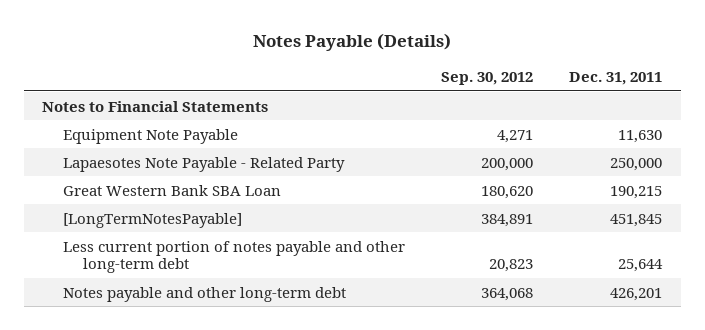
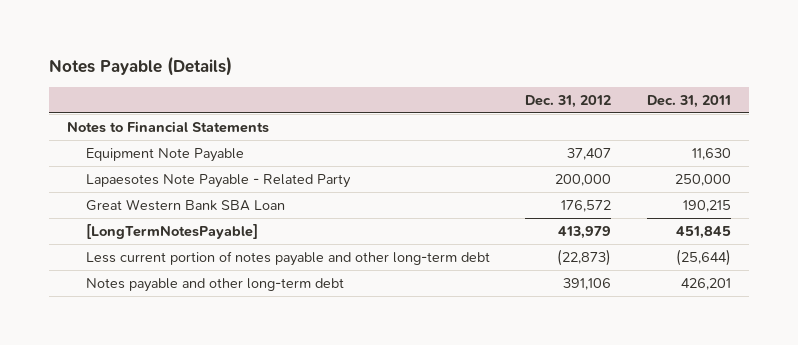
[441,71,534,85] Sep. 30, 2012 -> none
none -> [525,94,612,108] Dec. 31, 2012
[618,259,664,273] 25,644 -> [675,249,731,267] (25,644)

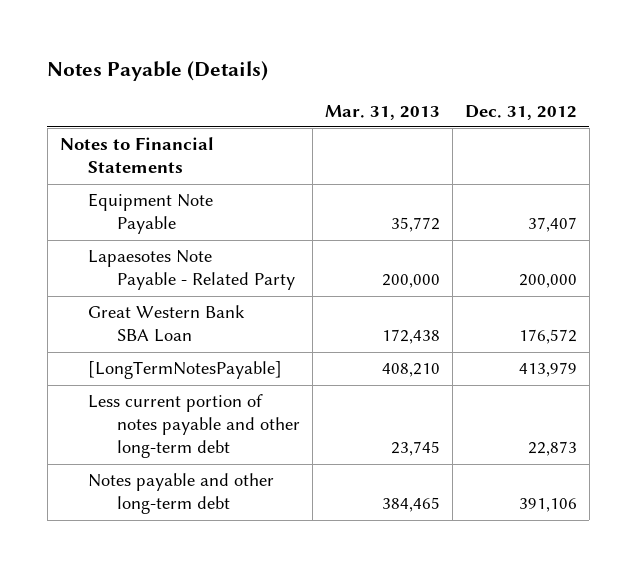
[646,94,731,108] Dec. 31, 2011 -> none
none -> [324,104,440,120] Mar. 31, 2013
[557,249,612,267] (22,873) -> [527,441,577,457] 22,873

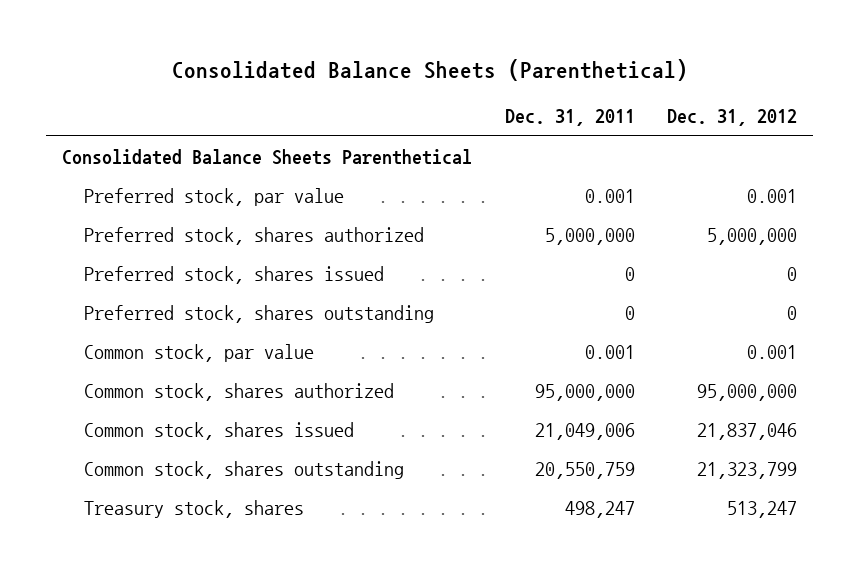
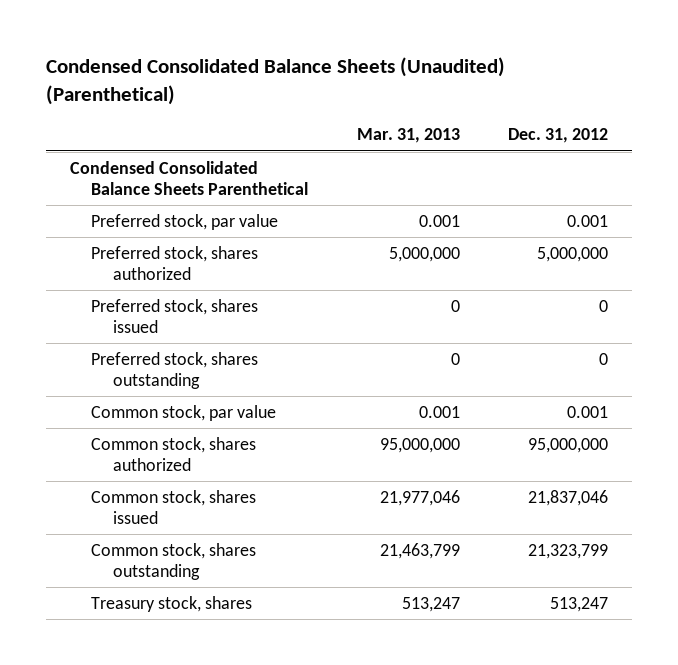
[171,58,688,81] Consolidated Balance Sheets (Parenthetical) -> [45,57,505,105] Condensed Consolidated Balance Sheets (Unaudited) (Parenthetical)
[504,109,635,127] Dec. 31, 2011 -> none
none -> [356,128,460,144] Mar. 31, 2013
[62,149,473,166] Consolidated Balance Sheets Parenthetical -> [70,160,309,195] Condensed Consolidated Balance Sheets Parenthetical

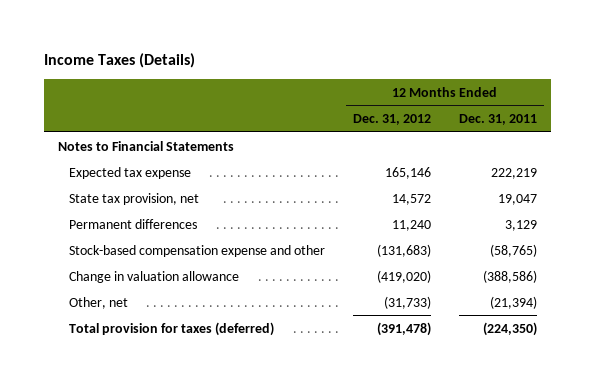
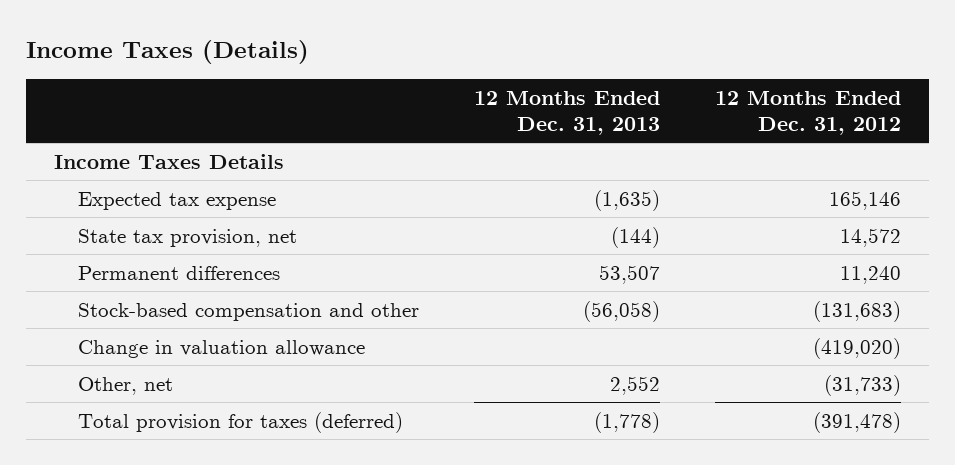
[458,114,537,126] Dec. 31, 2011 -> none
none -> [474,90,661,135] 12 Months Ended Dec. 31, 2013
[58,140,235,151] Notes to Financial Statements -> none
none -> [53,153,284,169] Income Taxes Details
[69,244,326,257] Stock-based compensation expense and other -> [77,302,419,321] Stock-based compensation and other

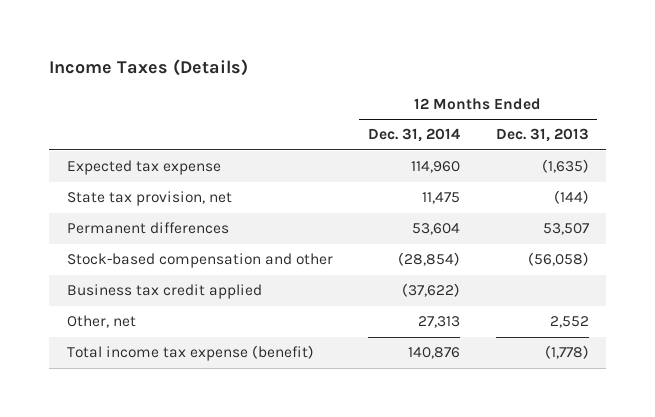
[715,90,902,135] 12 Months Ended Dec. 31, 2012 -> none
none -> [368,128,461,143] Dec. 31, 2014
[53,153,284,169] Income Taxes Details -> none
[77,339,365,358] Change in valuation allowance -> none
none -> [66,284,262,300] Business tax credit applied
[77,411,403,433] Total provision for taxes (deferred) -> [66,345,314,362] Total income tax expense (benefit)

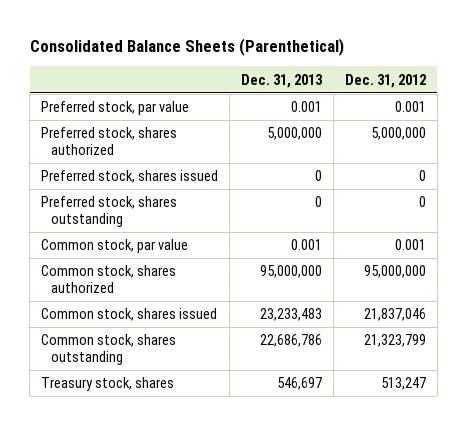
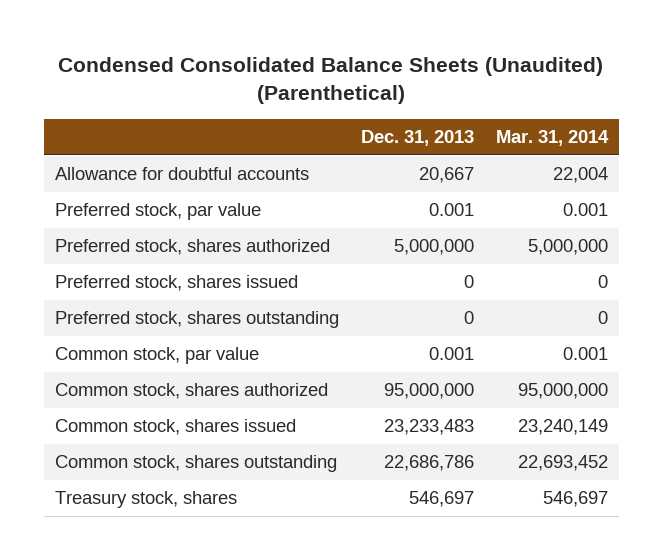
[29,37,344,56] Consolidated Balance Sheets (Parenthetical) -> [58,56,604,105] Condensed Consolidated Balance Sheets (Unaudited) (Parenthetical)
[344,73,426,88] Dec. 31, 2012 -> none
none -> [495,130,609,147] Mar. 31, 2014
none -> [54,167,309,181] Allowance for doubtful accounts

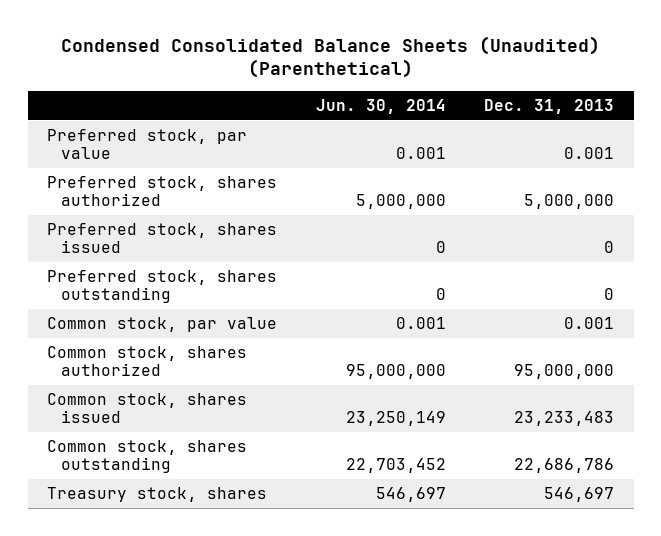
[495,130,609,147] Mar. 31, 2014 -> none
none -> [315,98,446,114] Jun. 30, 2014
[54,167,309,181] Allowance for doubtful accounts -> none

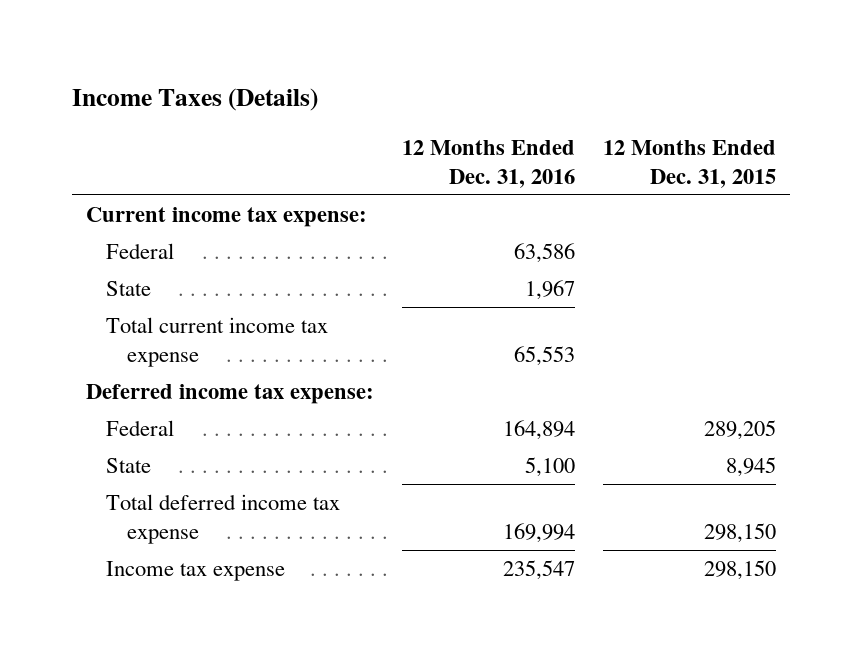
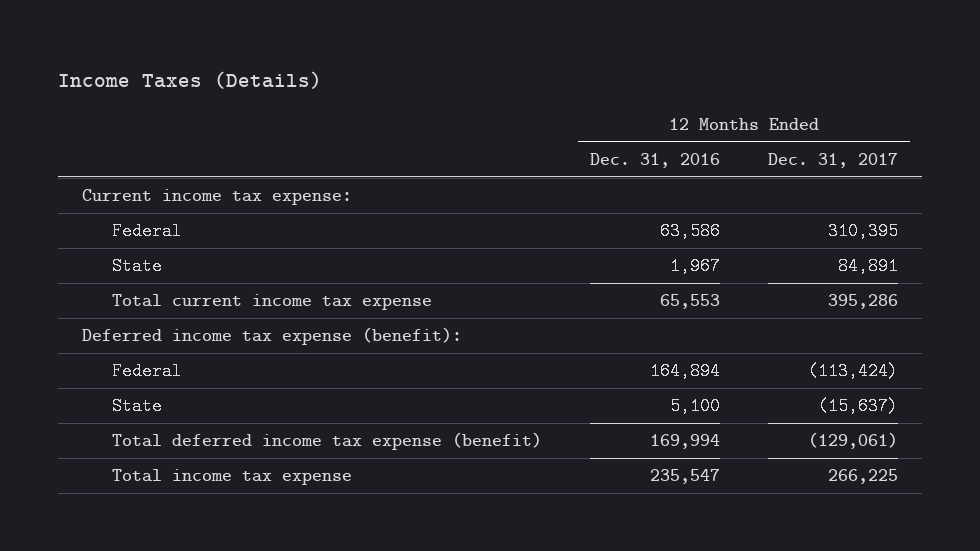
[603,139,777,188] 12 Months Ended Dec. 31, 2015 -> none
none -> [768,153,899,169] Dec. 31, 2017
[85,384,374,405] Deferred income tax expense: -> [81,327,462,346] Deferred income tax expense (benefit):
[106,494,341,544] Total deferred income tax expense -> [111,432,542,451] Total deferred income tax expense (benefit)
[106,561,286,582] Income tax expense -> [111,469,352,486] Total income tax expense

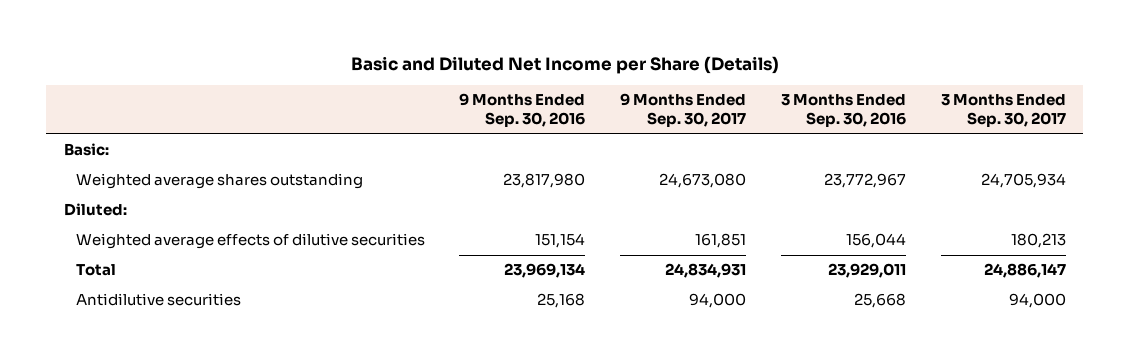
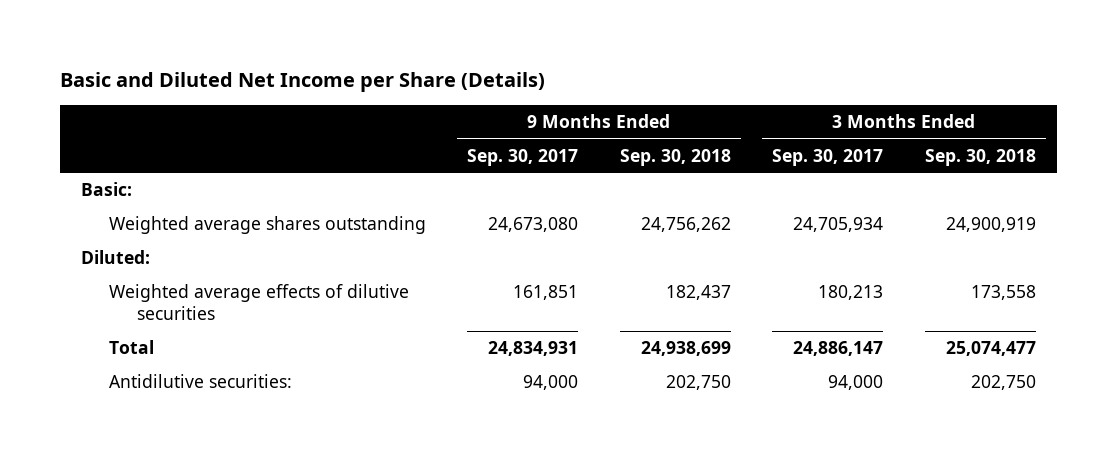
[459,93,586,128] 9 Months Ended Sep. 30, 2016 -> none
[781,94,907,128] 3 Months Ended Sep. 30, 2016 -> none
none -> [619,148,731,166] Sep. 30, 2018
none -> [925,148,1037,166] Sep. 30, 2018
[75,293,241,307] Antidilutive securities -> [108,374,292,389] Antidilutive securities:

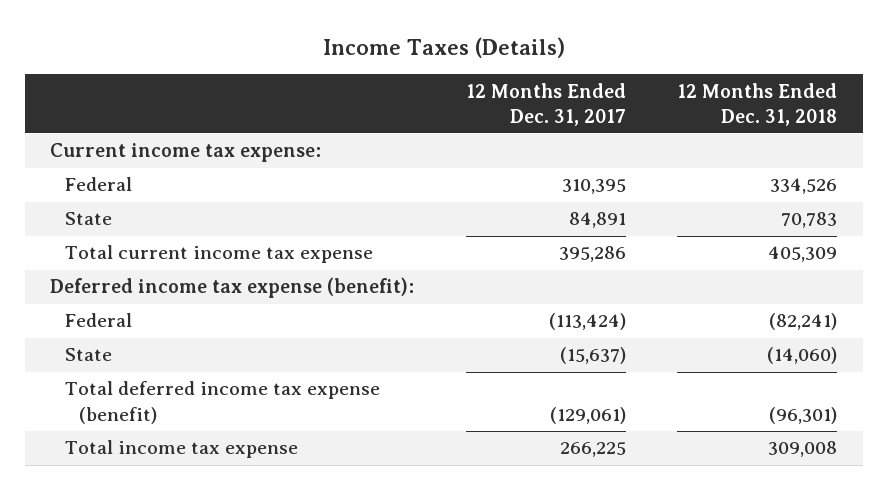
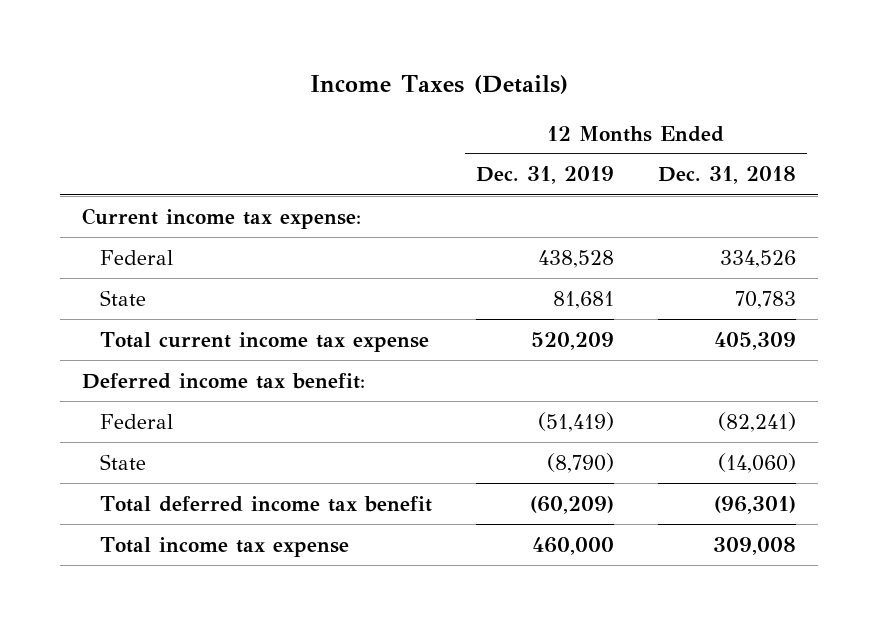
[465,82,626,126] 12 Months Ended Dec. 31, 2017 -> none
none -> [476,166,615,185] Dec. 31, 2019
[50,277,415,299] Deferred income tax expense (benefit): -> [81,372,365,389] Deferred income tax benefit:
[64,381,380,424] Total deferred income tax expense (benefit) -> [100,495,433,512] Total deferred income tax benefit

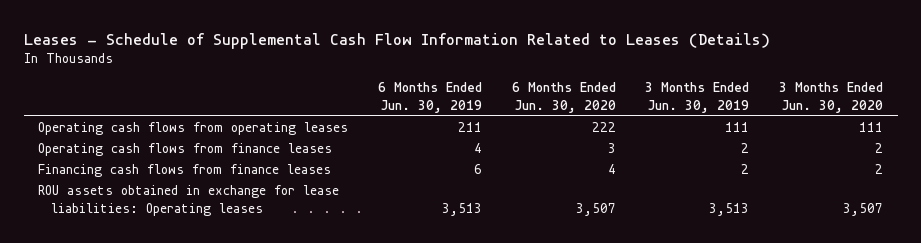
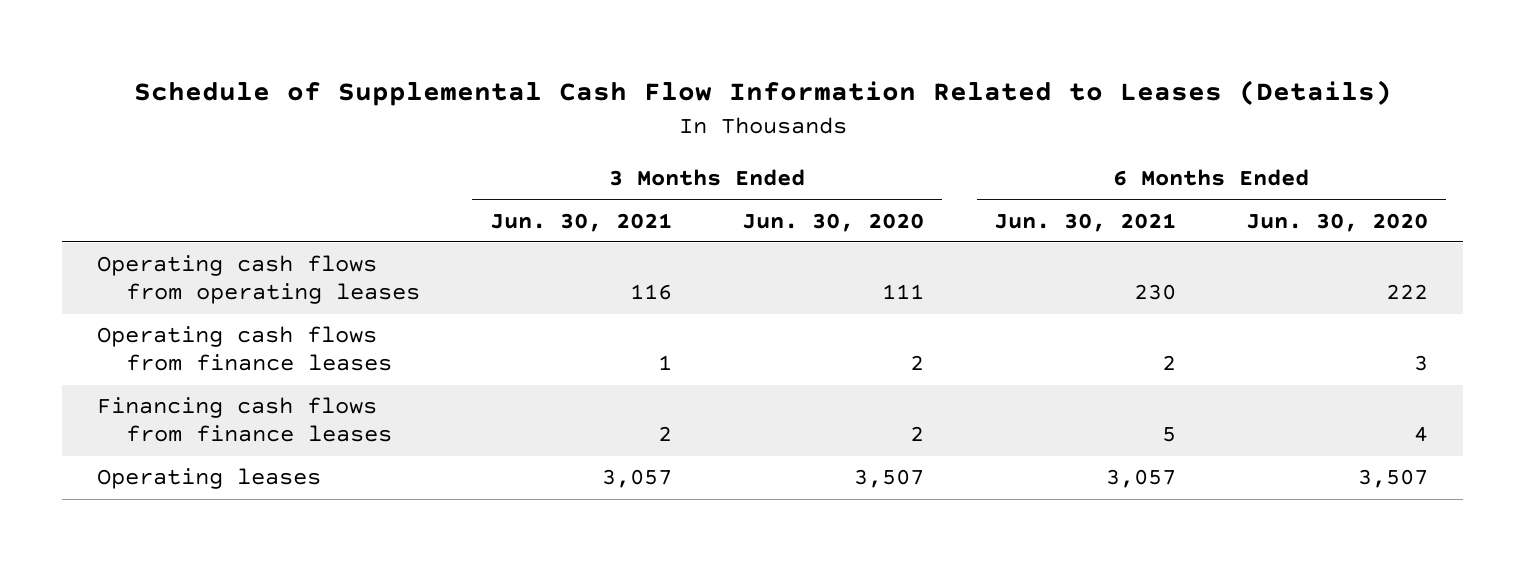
[23,32,770,49] Leases - Schedule of Supplemental Cash Flow Information Related to Leases (Details) -> [133,79,1392,106] Schedule of Supplemental Cash Flow Information Related to Leases (Details)
[377,82,482,113] 6 Months Ended Jun. 30, 2019 -> none
[645,82,750,113] 3 Months Ended Jun. 30, 2019 -> none
none -> [489,212,672,232] Jun. 30, 2021
none -> [994,212,1177,232] Jun. 30, 2021
[38,185,340,216] ROU assets obtained in exchange for lease liabilities: Operating leases -> [97,468,322,490] Operating leases

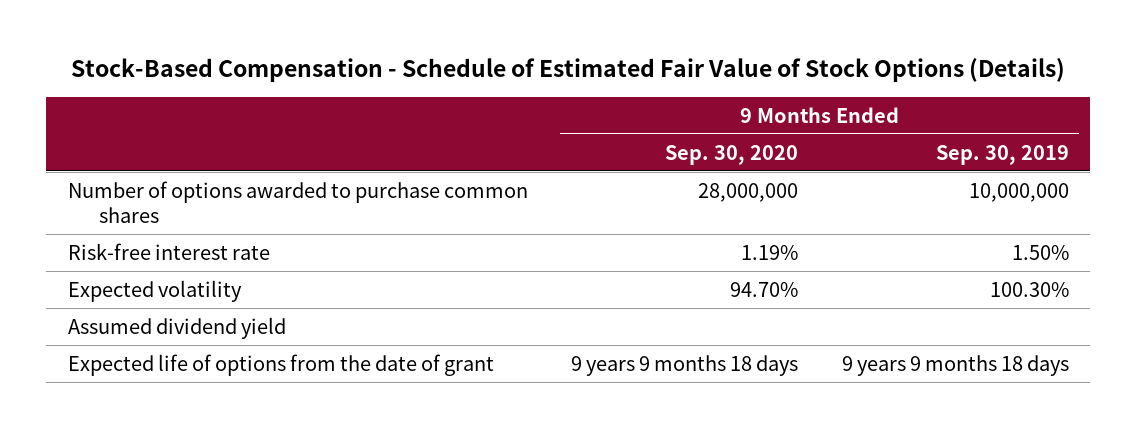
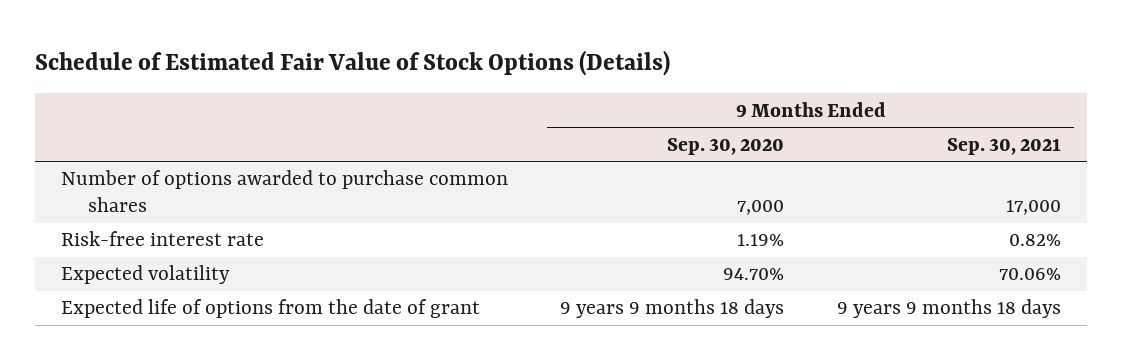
[71,58,1066,83] Stock-Based Compensation - Schedule of Estimated Fair Value of Stock Options (Details) -> [34,50,670,77] Schedule of Estimated Fair Value of Stock Options (Details)
[935,144,1069,165] Sep. 30, 2019 -> none
none -> [946,137,1061,155] Sep. 30, 2021
[698,182,799,202] 28,000,000 -> [737,200,785,216] 7,000
[67,316,286,339] Assumed dividend yield -> none

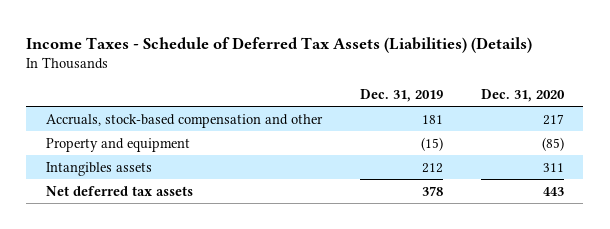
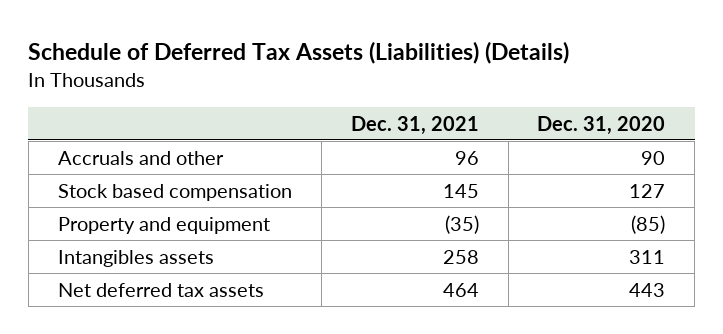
[26,36,533,53] Income Taxes - Schedule of Deferred Tax Assets (Liabilities) (Details) -> [28,40,570,64] Schedule of Deferred Tax Assets (Liabilities) (Details)
[359,89,443,103] Dec. 31, 2019 -> none
none -> [350,115,479,135] Dec. 31, 2021
[45,113,323,128] Accruals, stock-based compensation and other -> [57,150,224,165] Accruals and other
[543,113,565,125] 217 -> [641,150,666,165] 90
none -> [57,183,292,201] Stock based compensation

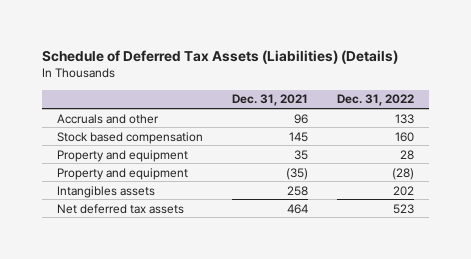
[537,115,666,135] Dec. 31, 2020 -> none
none -> [337,94,415,107] Dec. 31, 2022
none -> [56,149,188,162] Property and equipment

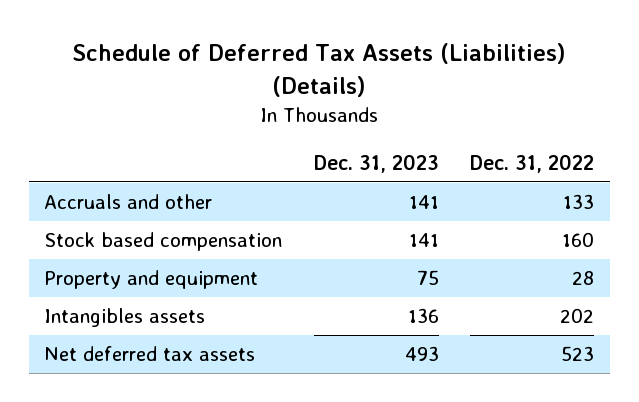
[231,94,308,107] Dec. 31, 2021 -> none
none -> [313,153,439,173] Dec. 31, 2023
[56,167,188,180] Property and equipment -> none

